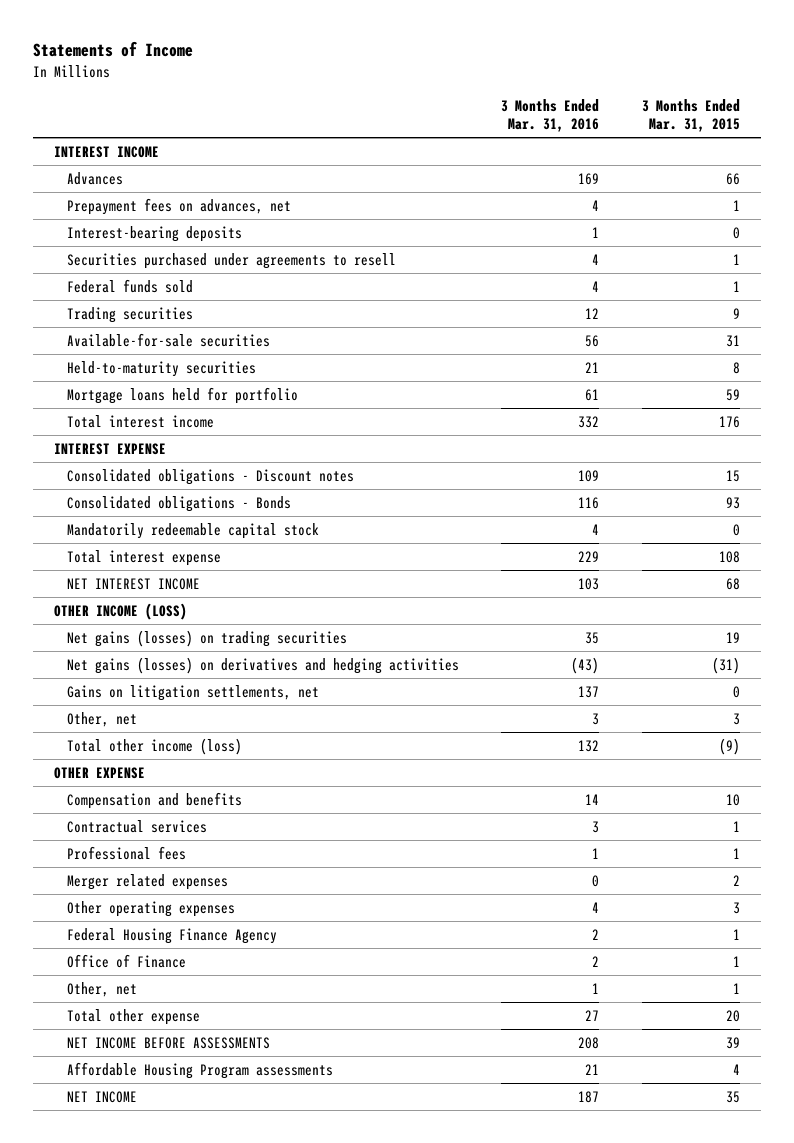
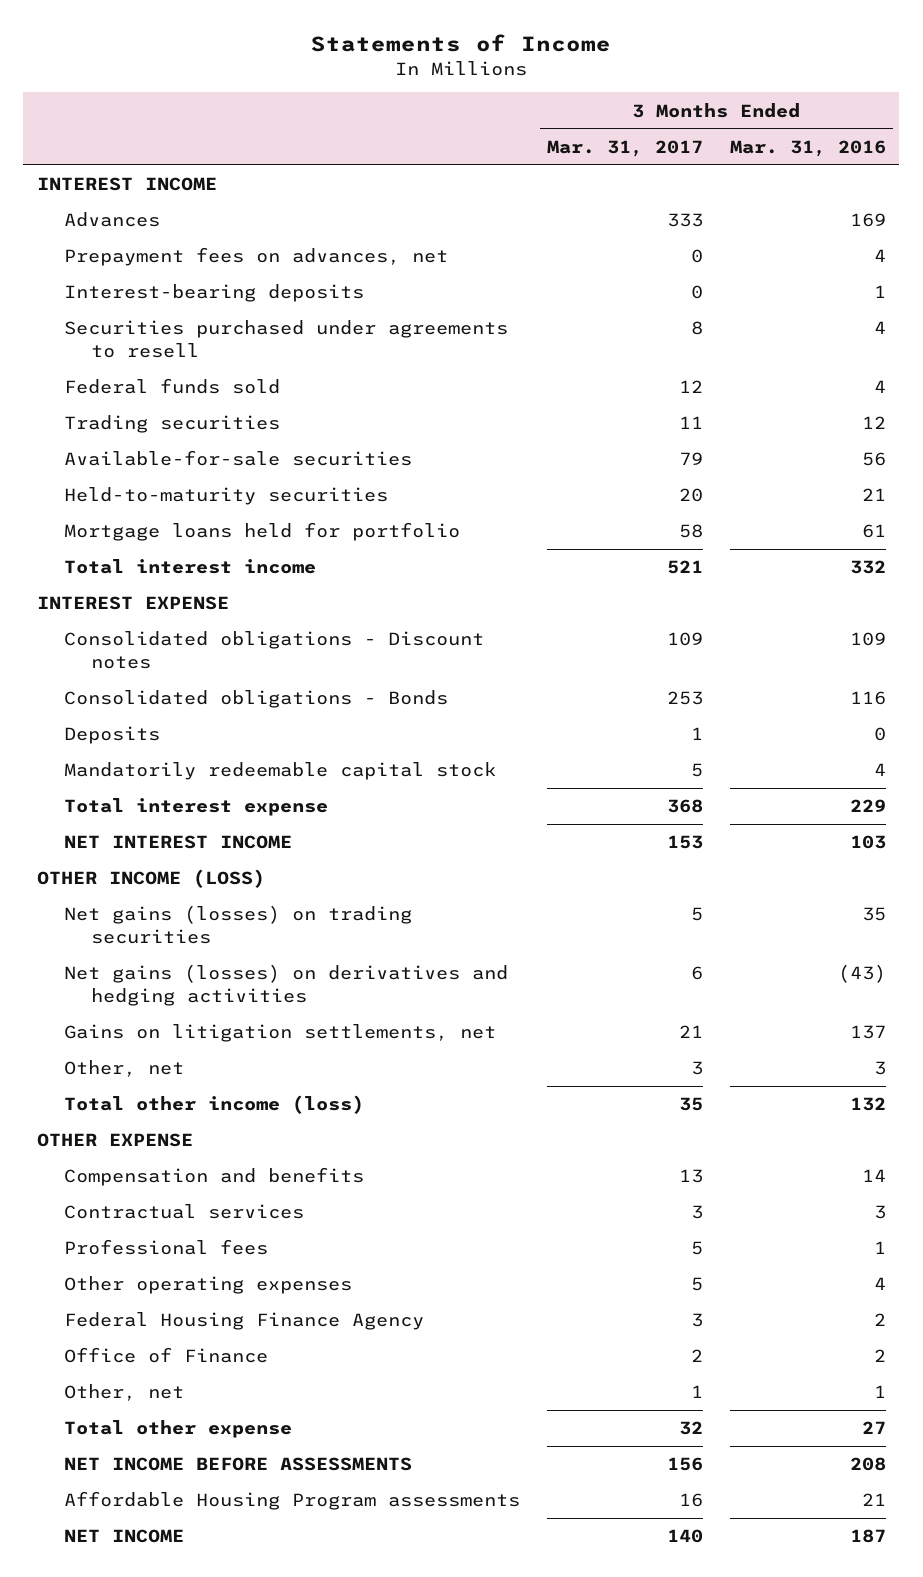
[641,98,740,133] 3 Months Ended Mar. 31, 2015 -> none
none -> [546,139,703,157] Mar. 31, 2017
none -> [63,726,160,745] Deposits
[67,873,229,890] Merger related expenses -> none

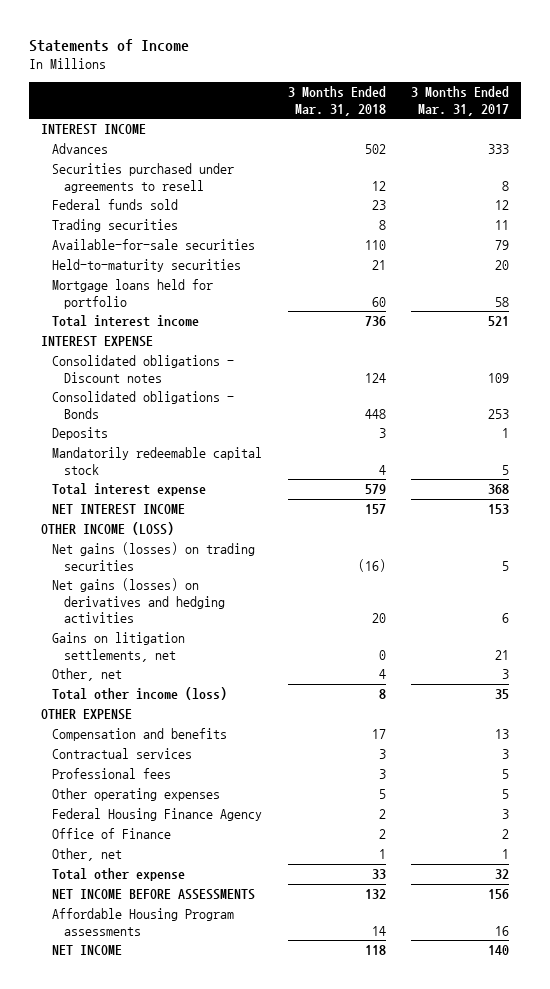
[729,139,886,157] Mar. 31, 2016 -> none
none -> [287,86,386,116] 3 Months Ended Mar. 31, 2018
[63,247,448,267] Prepayment fees on advances, net -> none
[63,284,364,303] Interest-bearing deposits -> none

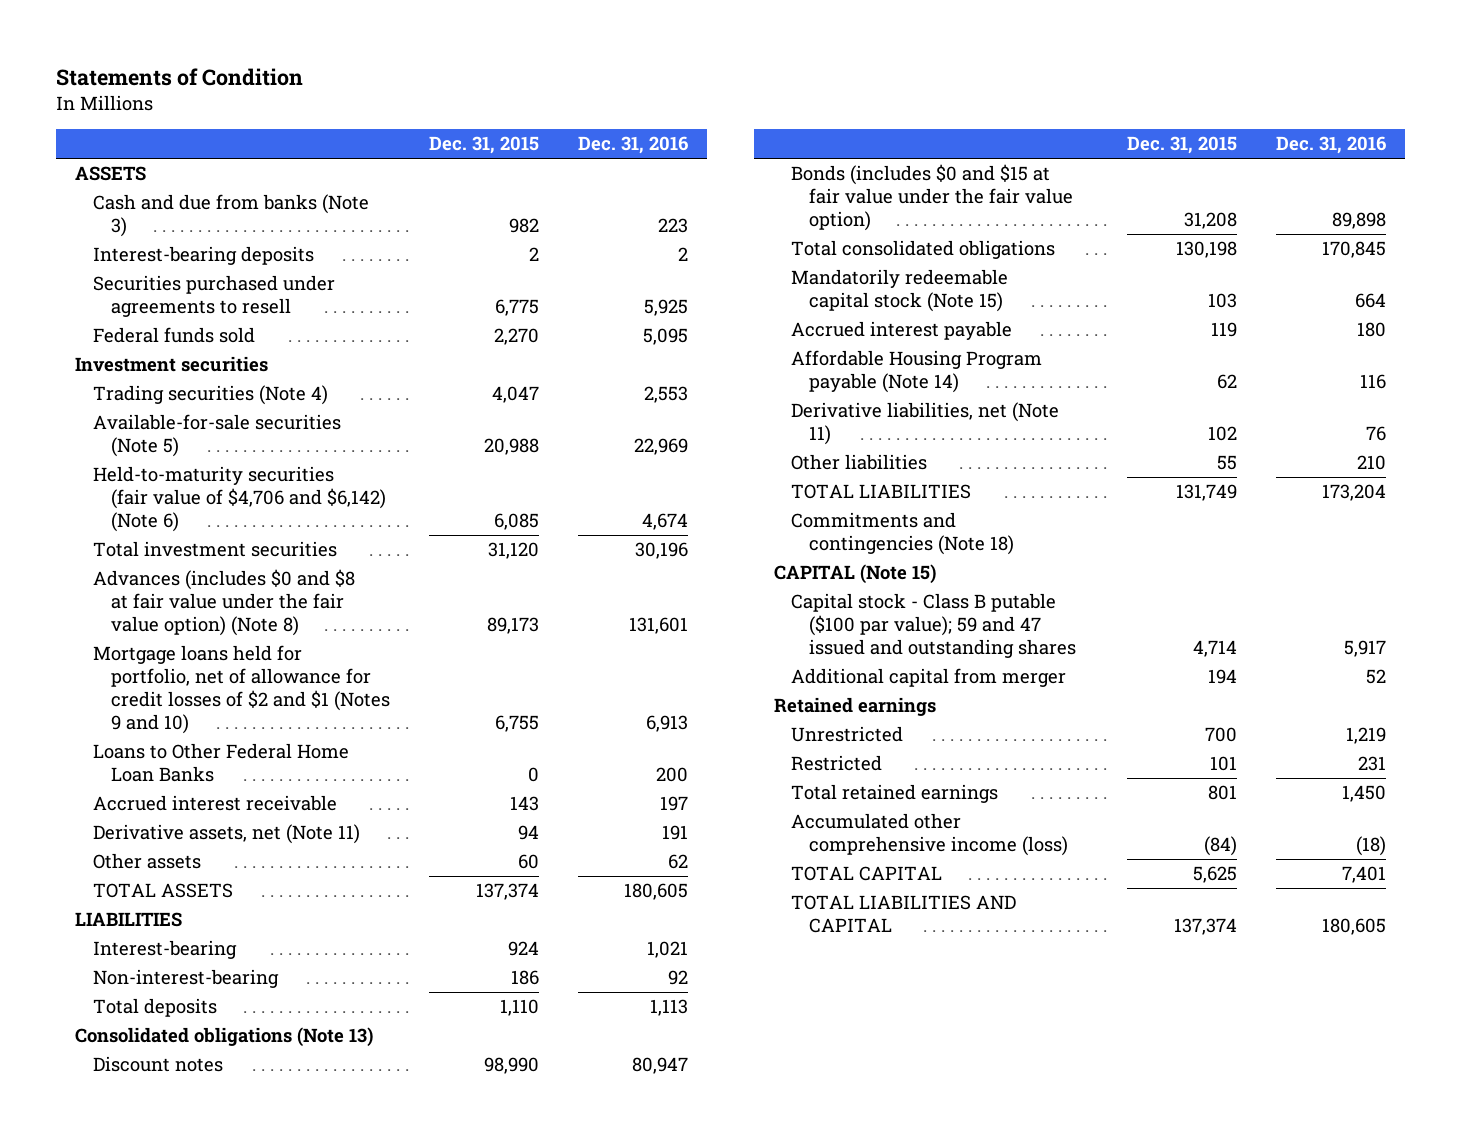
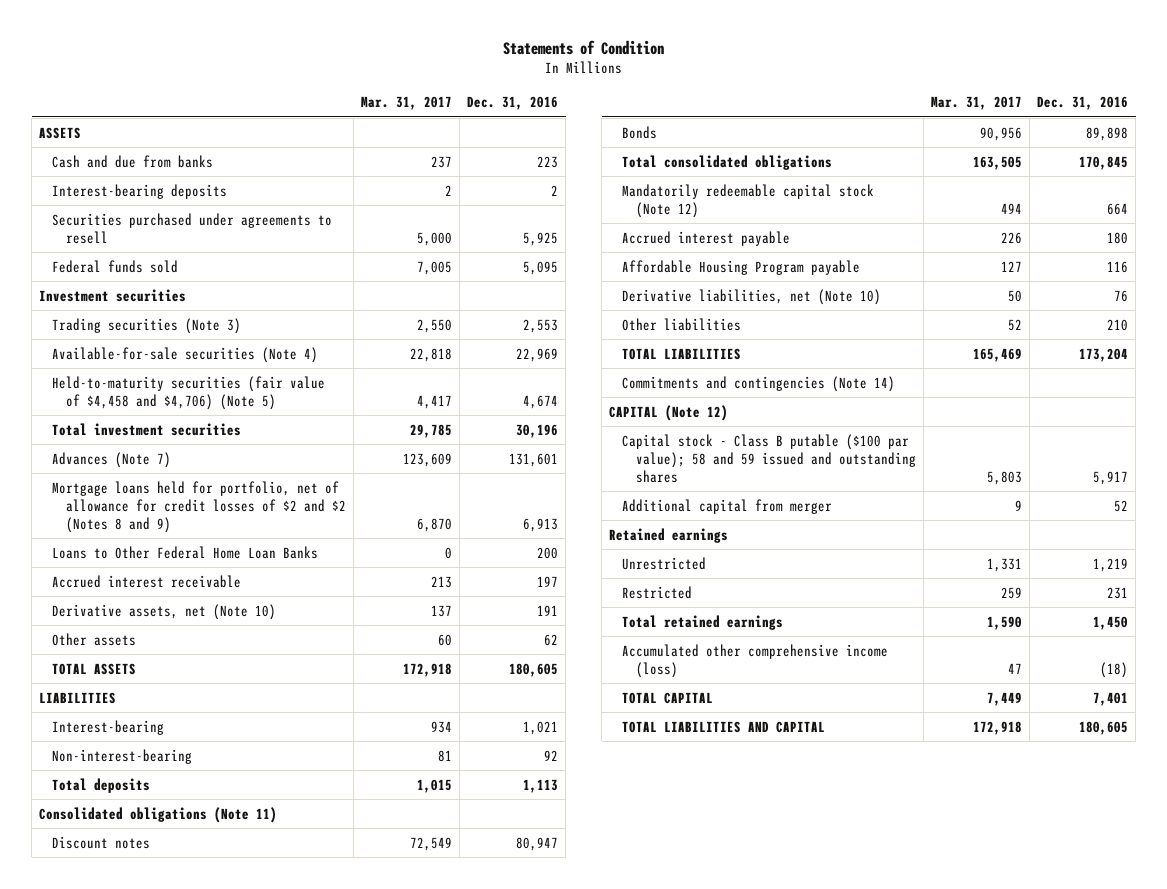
[428,136,539,155] Dec. 31, 2015 -> none
none -> [360,96,452,111] Mar. 31, 2017
[93,194,370,238] Cash and due from banks (Note 3) -> [52,154,214,168] Cash and due from banks
[93,385,329,406] Trading securities (Note 4) -> [52,317,242,334] Trading securities (Note 3)
[93,414,342,458] Available-for-sale securities (Note 5) -> [52,346,319,363] Available-for-sale securities (Note 4)
[93,466,386,533] Held-to-maturity securities (fair value of $4,706 and $6,142) (Note 6) -> [52,375,326,410] Held-to-maturity securities (fair value of $4,458 and $4,706) (Note 5)
[93,569,356,637] Advances (includes $0 and $8 at fair value under the fair value option) (Note 8) -> [52,451,172,468] Advances (Note 7)
[93,645,390,735] Mortgage loans held for portfolio, net of allowance for credit losses of $2 and $1 (Notes 9 and 10) -> [52,480,346,533] Mortgage loans held for portfolio, net of allowance for credit losses of $2 and $2 (Notes 8 and 9)
[93,824,361,845] Derivative assets, net (Note 11) -> [52,603,277,620] Derivative assets, net (Note 10)
[75,1027,374,1048] Consolidated obligations (Note 13) -> [39,806,278,823] Consolidated obligations (Note 11)
[791,164,1073,232] Bonds (includes $0 and $15 at fair value under the fair value option) -> [622,125,658,139] Bonds
[791,269,1009,313] Mandatorily redeemable capital stock (Note 15) -> [622,183,875,218] Mandatorily redeemable capital stock (Note 12)
[791,350,1043,394] Affordable Housing Program payable (Note 14) -> [622,259,861,275] Affordable Housing Program payable
[791,402,1060,446] Derivative liabilities, net (Note 11) -> [622,288,882,305] Derivative liabilities, net (Note 10)
[791,512,1014,556] Commitments and contingencies (Note 18) -> [622,375,896,392] Commitments and contingencies (Note 14)
[773,564,936,585] CAPITAL (Note 15) -> [609,404,729,421] CAPITAL (Note 12)
[791,593,1076,659] Capital stock - Class B putable ($100 par value); 59 and 47 issued and outstanding shares -> [622,433,916,483] Capital stock - Class B putable ($100 par value); 58 and 59 issued and outstanding shares

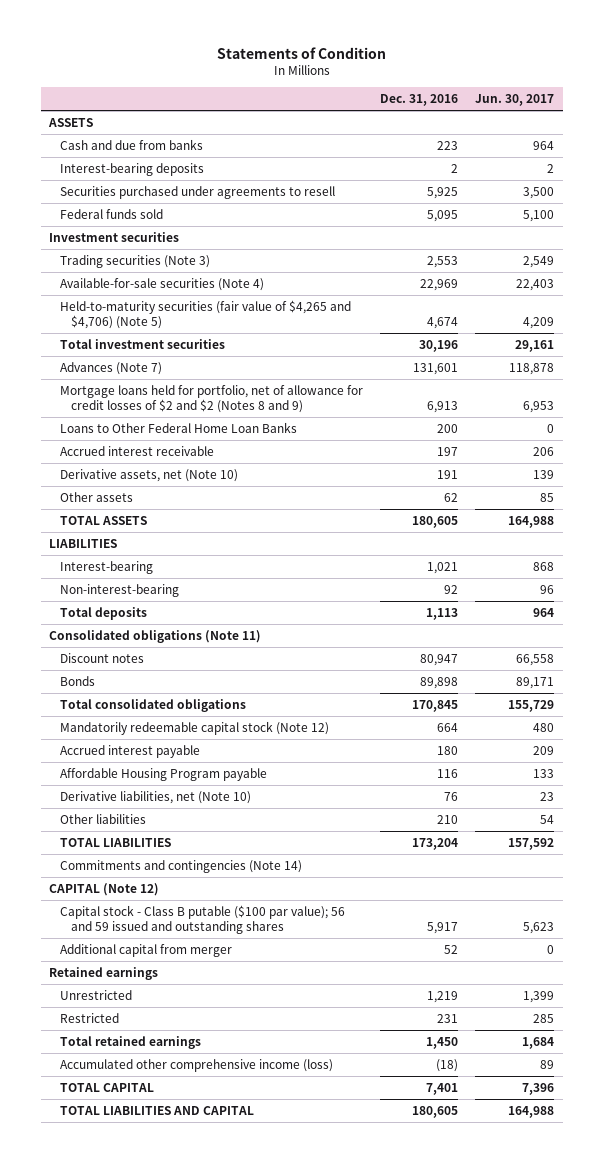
[360,96,452,111] Mar. 31, 2017 -> none
none -> [475,94,555,107] Jun. 30, 2017
[52,375,326,410] Held-to-maturity securities (fair value of $4,458 and $4,706) (Note 5) -> [60,299,352,330] Held-to-maturity securities (fair value of $4,265 and $4,706) (Note 5)
[622,433,916,483] Capital stock - Class B putable ($100 par value); 58 and 59 issued and outstanding shares -> [60,904,346,935] Capital stock - Class B putable ($100 par value); 56 and 59 issued and outstanding shares

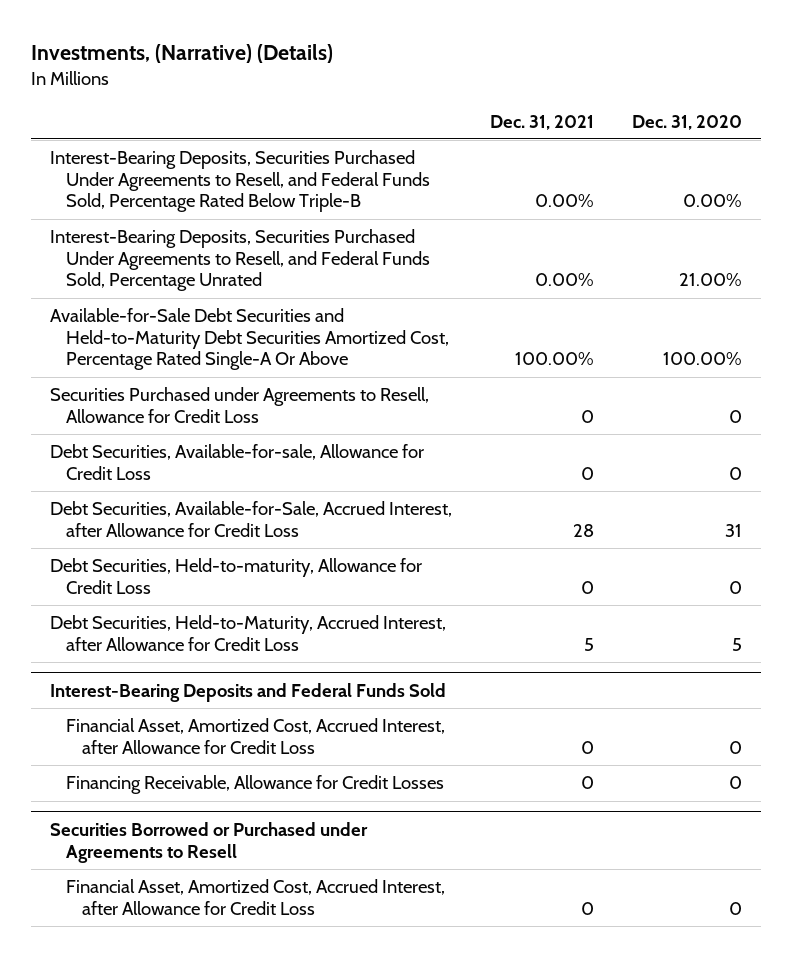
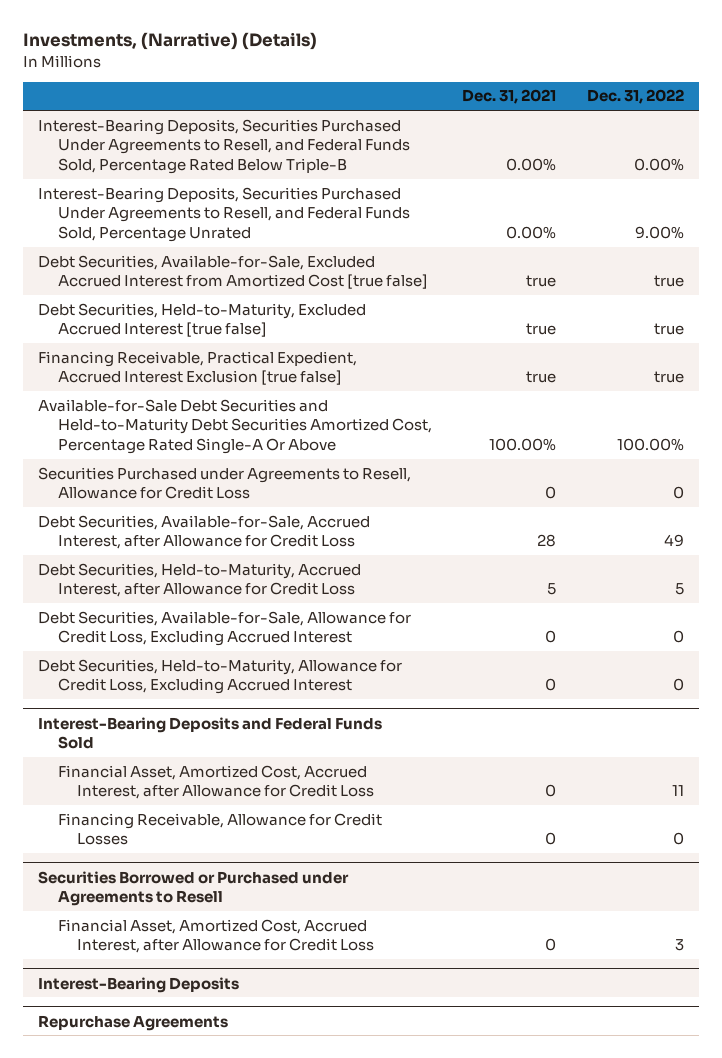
[631,114,742,130] Dec. 31, 2020 -> none
none -> [586,89,684,105] Dec. 31, 2022
none -> [38,254,428,290] Debt Securities, Available-for-Sale, Excluded Accrued Interest from Amortized Cost [true false]
none -> [38,302,367,338] Debt Securities, Held-to-Maturity, Excluded Accrued Interest [true false]
none -> [38,350,358,386] Financing Receivable, Practical Expedient, Accrued Interest Exclusion [true false]
[49,444,424,480] Debt Securities, Available-for-sale, Allowance for Credit Loss -> none
[49,558,422,594] Debt Securities, Held-to-maturity, Allowance for Credit Loss -> none
none -> [38,610,412,647] Debt Securities, Available-for-Sale, Allowance for Credit Loss, Excluding Accrued Interest
none -> [38,658,403,695] Debt Securities, Held-to-Maturity, Allowance for Credit Loss, Excluding Accrued Interest
none -> [38,976,240,993] Interest-Bearing Deposits
none -> [38,1014,229,1031] Repurchase Agreements

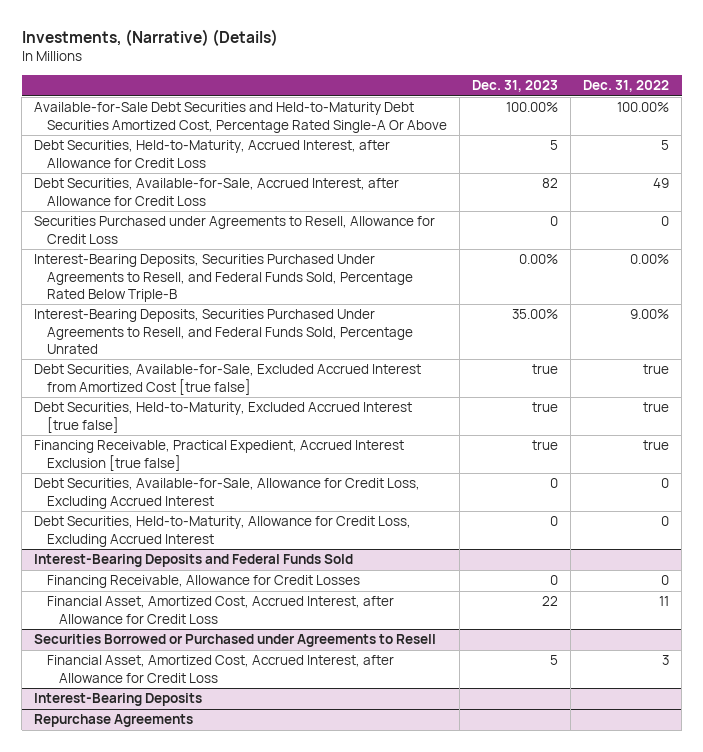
[462,89,557,105] Dec. 31, 2021 -> none
none -> [471,80,558,93] Dec. 31, 2023
[38,398,432,454] Available-for-Sale Debt Securities and Held-to-Maturity Debt Securities Amortized Cost, Percentage Rated Single-A Or Above -> [34,102,447,133] Available-for-Sale Debt Securities and Held-to-Maturity Debt Securities Amortized Cost, Percentage Rated Single-A Or Above
[38,562,362,598] Debt Securities, Held-to-Maturity, Accrued Interest, after Allowance for Credit Loss -> [34,140,391,168] Debt Securities, Held-to-Maturity, Accrued Interest, after Allowance for Credit Loss
[38,514,371,550] Debt Securities, Available-for-Sale, Accrued Interest, after Allowance for Credit Loss -> [34,178,400,206] Debt Securities, Available-for-Sale, Accrued Interest, after Allowance for Credit Loss
[38,466,412,500] Securities Purchased under Agreements to Resell, Allowance for Credit Loss -> [34,216,436,244] Securities Purchased under Agreements to Resell, Allowance for Credit Loss
[57,764,374,800] Financial Asset, Amortized Cost, Accrued Interest, after Allowance for Credit Loss -> [46,596,394,624] Financial Asset, Amortized Cost, Accrued Interest, after Allowance for Credit Loss

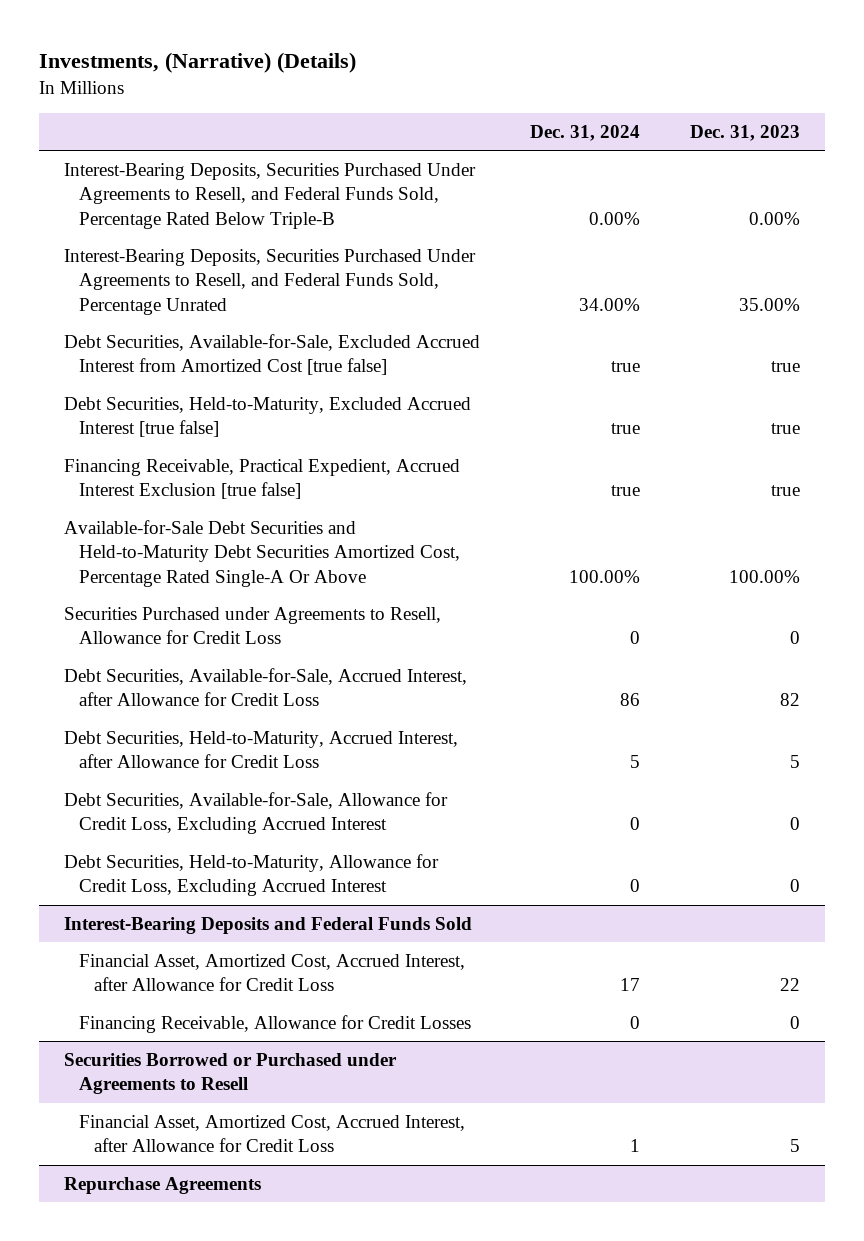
[583,80,670,93] Dec. 31, 2022 -> none
none -> [530,124,641,141] Dec. 31, 2024
[34,102,447,133] Available-for-Sale Debt Securities and Held-to-Maturity Debt Securities Amortized Cost, Percentage Rated Single-A Or Above -> [64,519,460,587] Available-for-Sale Debt Securities and Held-to-Maturity Debt Securities Amortized Cost, Percentage Rated Single-A Or Above
[34,216,436,244] Securities Purchased under Agreements to Resell, Allowance for Credit Loss -> [64,606,442,645] Securities Purchased under Agreements to Resell, Allowance for Credit Loss
[34,178,400,206] Debt Securities, Available-for-Sale, Accrued Interest, after Allowance for Credit Loss -> [64,667,468,707] Debt Securities, Available-for-Sale, Accrued Interest, after Allowance for Credit Loss
[34,140,391,168] Debt Securities, Held-to-Maturity, Accrued Interest, after Allowance for Credit Loss -> [64,730,459,769] Debt Securities, Held-to-Maturity, Accrued Interest, after Allowance for Credit Loss
[46,575,360,589] Financing Receivable, Allowance for Credit Losses -> [78,1014,471,1033] Financing Receivable, Allowance for Credit Losses
[34,693,203,707] Interest-Bearing Deposits -> none

